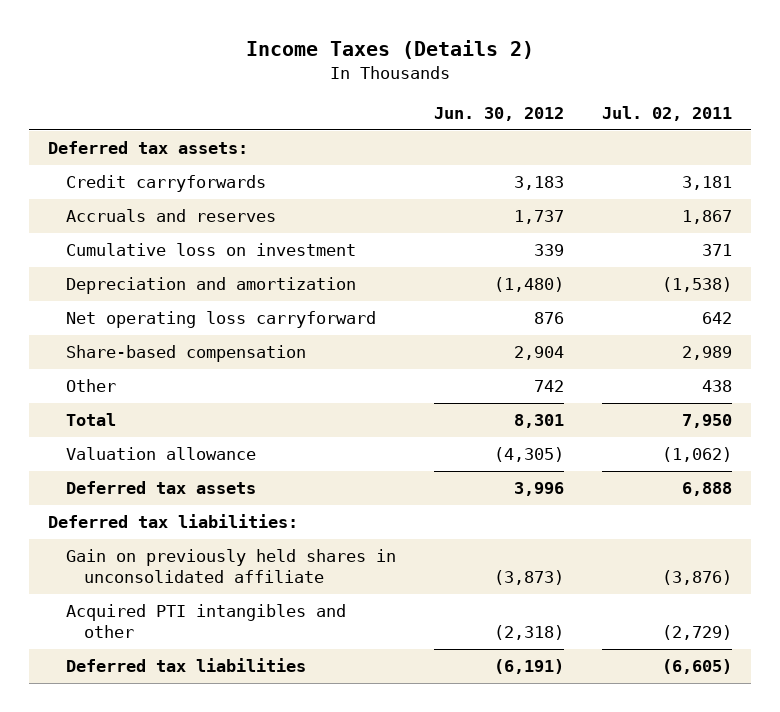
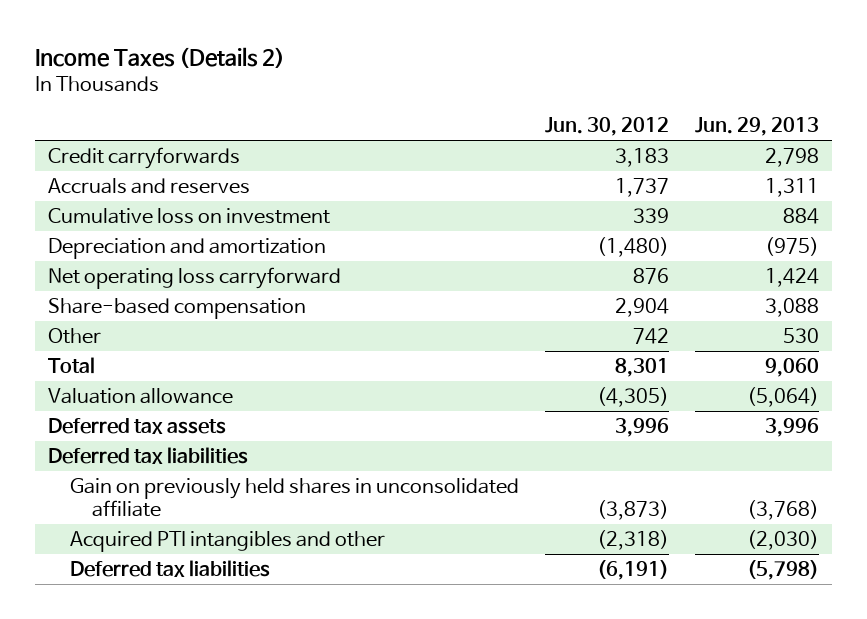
[602,106,733,122] Jul. 02, 2011 -> none
none -> [695,116,820,136] Jun. 29, 2013
[48,141,249,155] Deferred tax assets: -> none
[48,514,299,529] Deferred tax liabilities: -> [47,447,248,465] Deferred tax liabilities

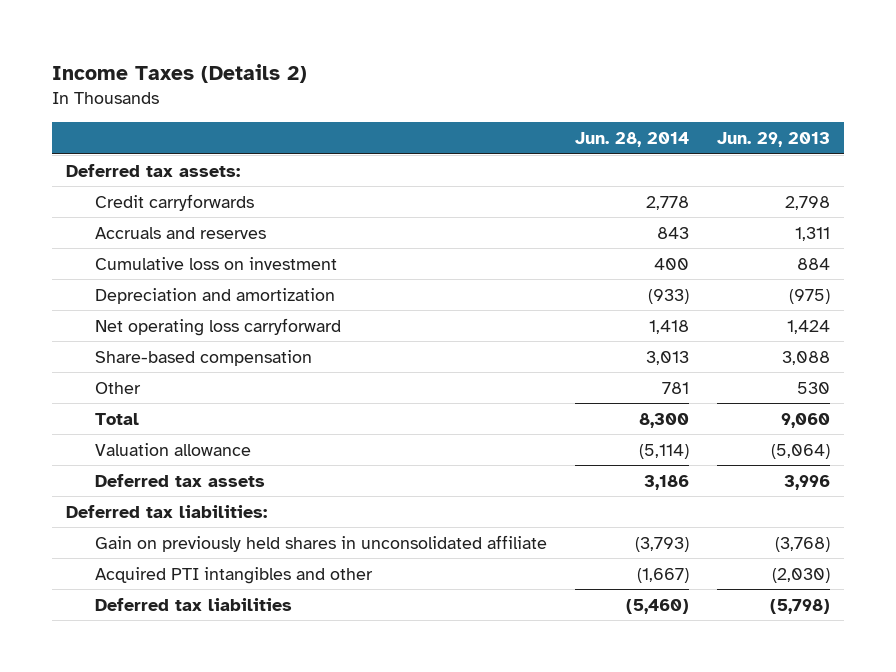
[545,116,670,136] Jun. 30, 2012 -> none
none -> [574,131,689,147] Jun. 28, 2014
none -> [66,163,241,177] Deferred tax assets:
[47,447,248,465] Deferred tax liabilities -> [66,504,268,518] Deferred tax liabilities:

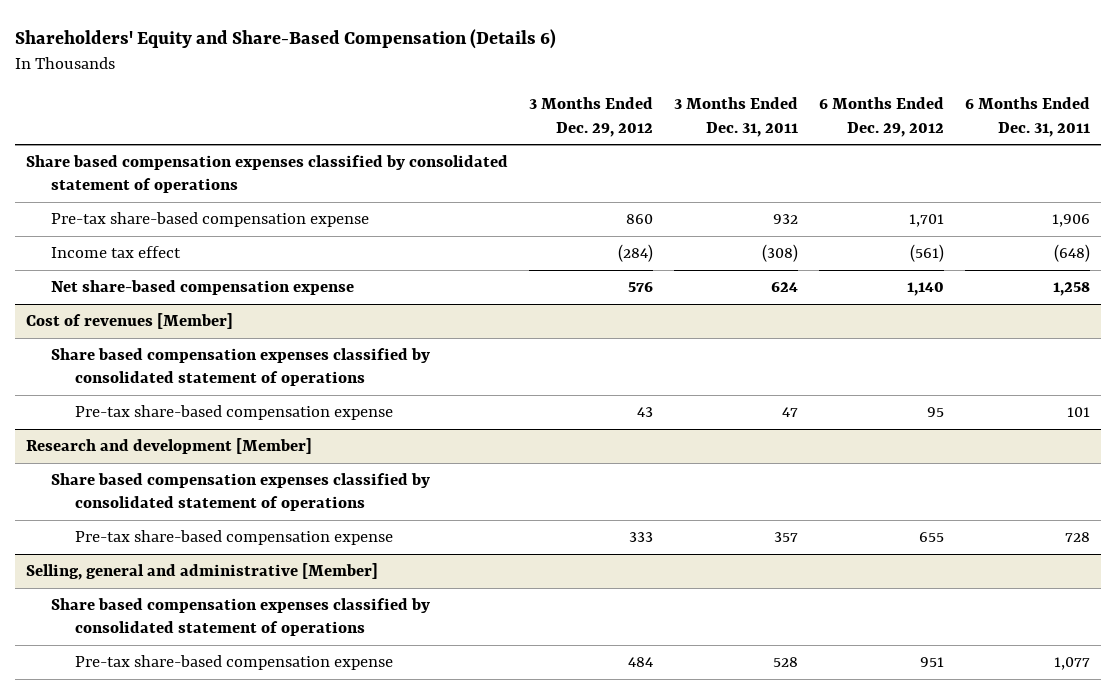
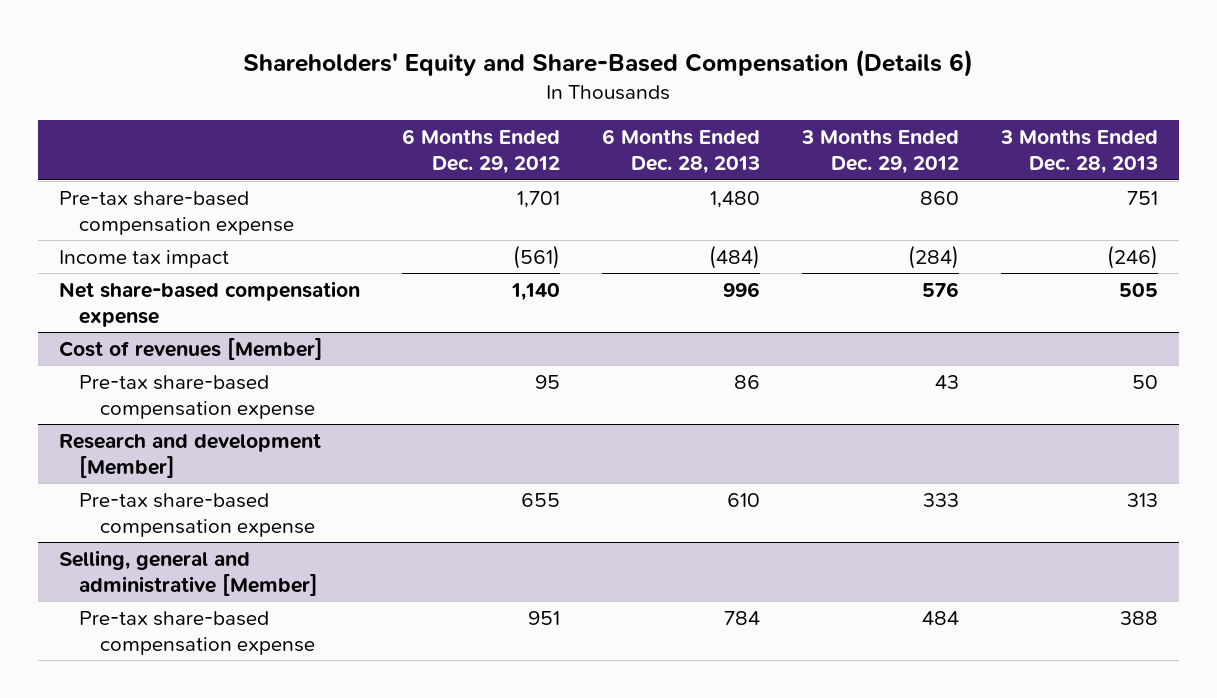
[674,97,799,137] 3 Months Ended Dec. 31, 2011 -> none
[965,97,1091,137] 6 Months Ended Dec. 31, 2011 -> none
none -> [601,128,760,175] 6 Months Ended Dec. 28, 2013
none -> [1000,128,1159,175] 3 Months Ended Dec. 28, 2013
[25,155,508,194] Share based compensation expenses classified by consolidated statement of operations -> none
[50,246,181,259] Income tax effect -> [58,249,229,268] Income tax impact
[50,348,430,387] Share based compensation expenses classified by consolidated statement of operations -> none
[50,473,430,512] Share based compensation expenses classified by consolidated statement of operations -> none
[50,598,430,637] Share based compensation expenses classified by consolidated statement of operations -> none

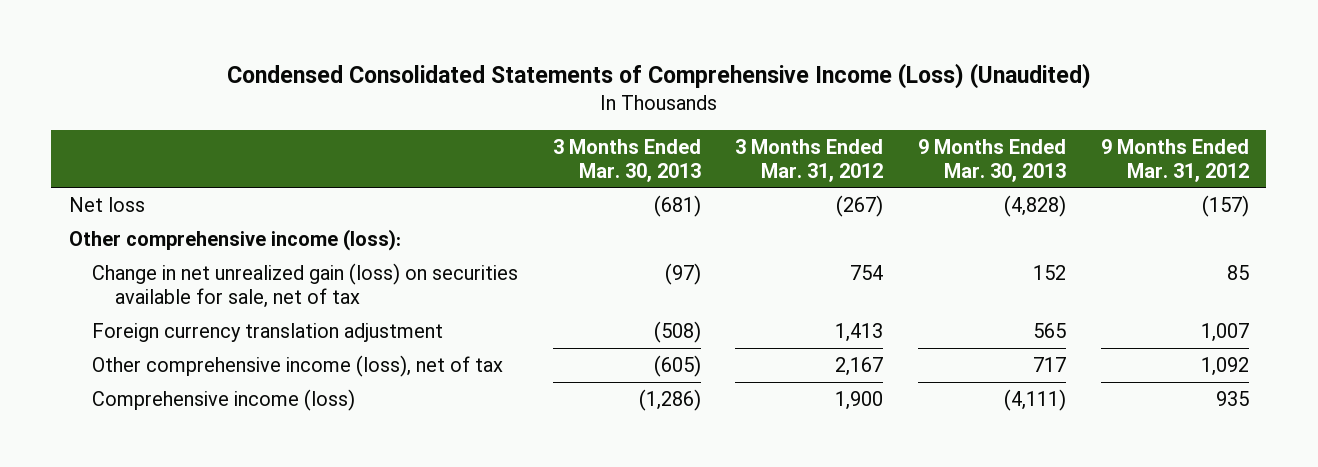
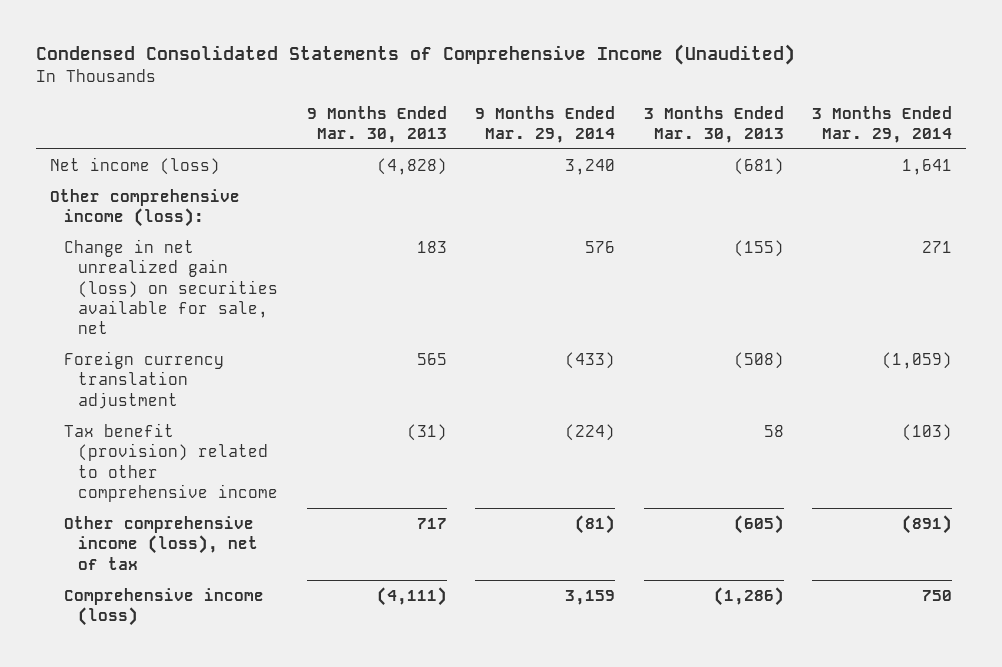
[226,62,1091,89] Condensed Consolidated Statements of Comprehensive Income (Loss) (Unaudited) -> [35,44,795,66] Condensed Consolidated Statements of Comprehensive Income (Unaudited)
[735,138,884,182] 3 Months Ended Mar. 31, 2012 -> none
[1100,138,1249,182] 9 Months Ended Mar. 31, 2012 -> none
none -> [475,105,616,143] 9 Months Ended Mar. 29, 2014
none -> [812,105,953,143] 3 Months Ended Mar. 29, 2014
[68,197,145,213] Net loss -> [50,157,221,176] Net income (loss)
[92,263,519,308] Change in net unrealized gain (loss) on securities available for sale, net of tax -> [64,239,279,335] Change in net unrealized gain (loss) on securities available for sale, net
[664,263,701,286] (97) -> [733,240,784,258] (155)
[1033,265,1067,281] 152 -> [416,241,447,254] 183
none -> [64,423,279,502] Tax benefit (provision) related to other comprehensive income

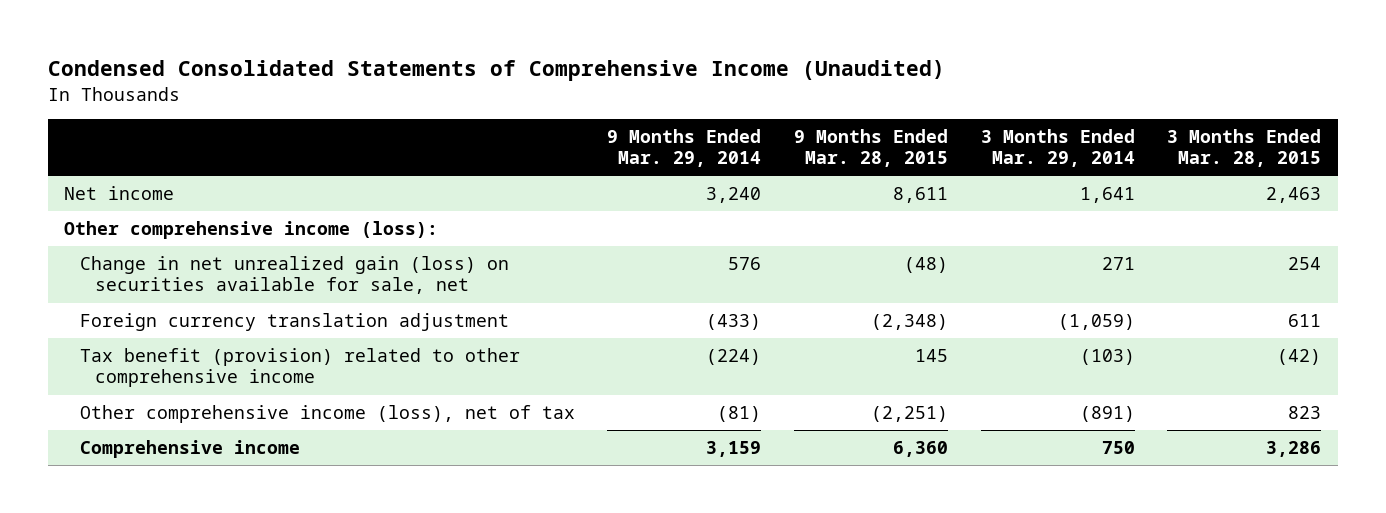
[306,105,447,143] 9 Months Ended Mar. 30, 2013 -> none
[643,105,784,143] 3 Months Ended Mar. 30, 2013 -> none
none -> [794,128,949,168] 9 Months Ended Mar. 28, 2015
none -> [1167,128,1322,168] 3 Months Ended Mar. 28, 2015
[50,157,221,176] Net income (loss) -> [64,186,175,201] Net income
[64,588,265,627] Comprehensive income (loss) -> [79,440,300,459] Comprehensive income

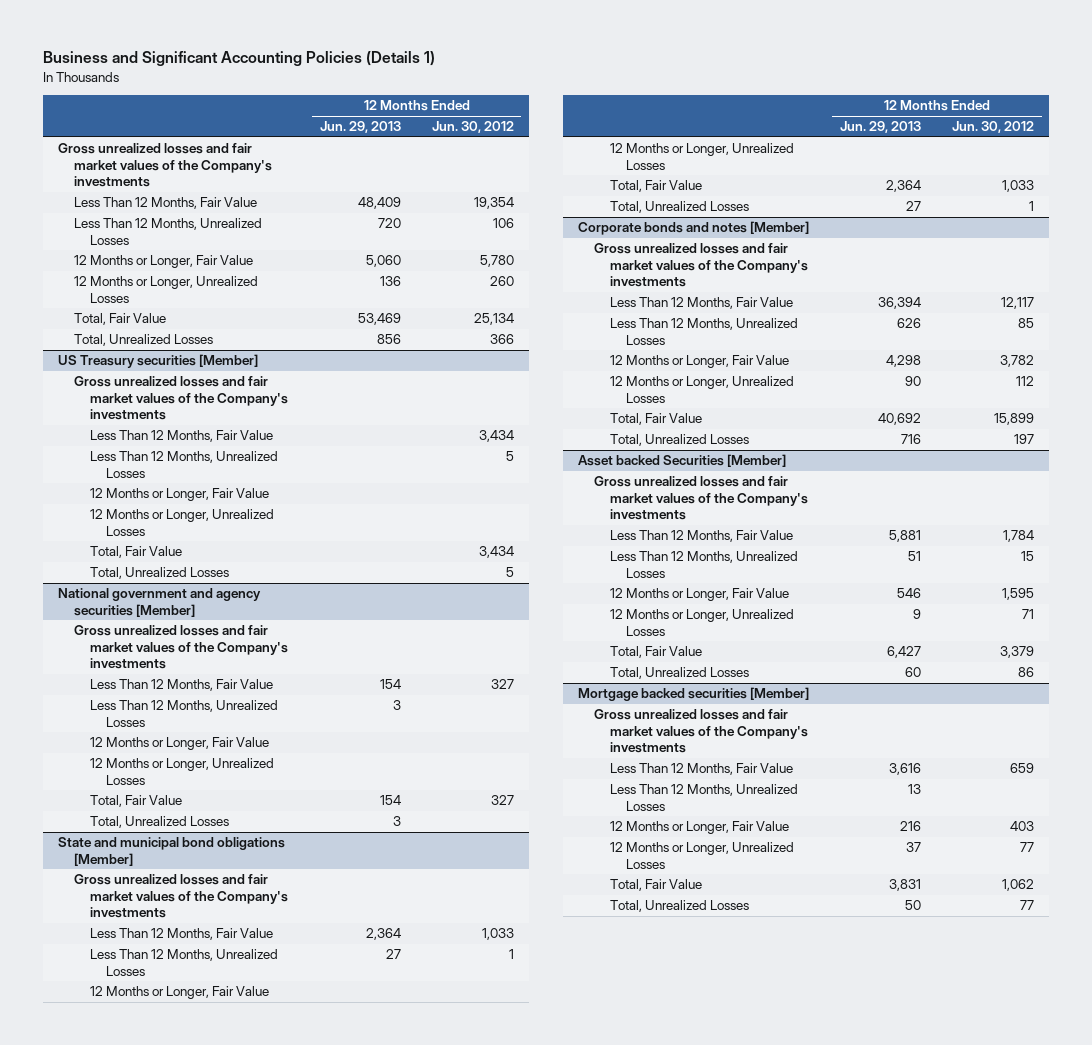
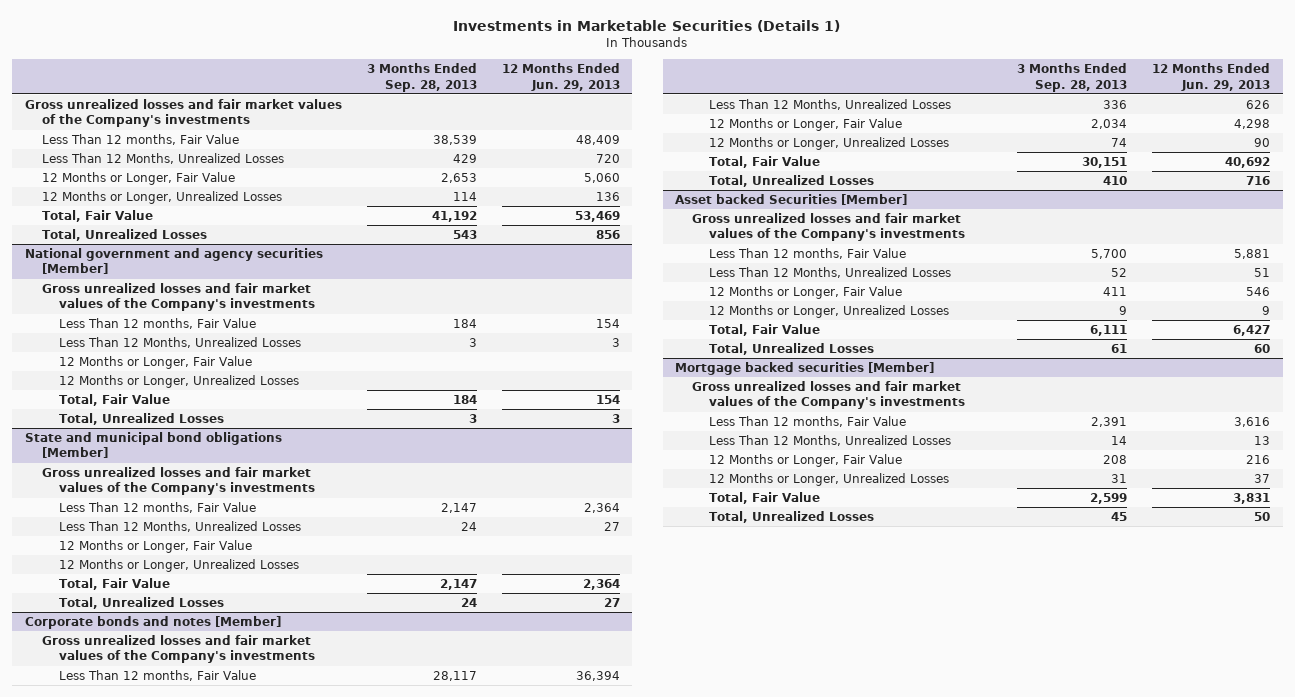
[42,51,435,67] Business and Significant Accounting Policies (Details 1) -> [453,19,841,32] Investments in Marketable Securities (Details 1)
[431,121,514,134] Jun. 30, 2012 -> none
none -> [366,63,477,92] 3 Months Ended Sep. 28, 2013
[73,197,257,210] Less Than 12 Months, Fair Value -> [41,133,239,145] Less Than 12 months, Fair Value
[57,354,258,369] US Treasury securities [Member] -> none
[73,376,288,421] Gross unrealized losses and fair market values of the Company's investments -> none
[89,430,273,443] Less Than 12 Months, Fair Value -> none
[89,451,278,478] Less Than 12 Months, Unrealized Losses -> none
[89,488,269,502] 12 Months or Longer, Fair Value -> none
[89,509,274,536] 12 Months or Longer, Unrealized Losses -> none
[89,546,182,559] Total, Fair Value -> none
[89,567,229,580] Total, Unrealized Losses -> none
[89,679,273,692] Less Than 12 Months, Fair Value -> [58,317,256,329] Less Than 12 months, Fair Value
[89,928,273,941] Less Than 12 Months, Fair Value -> [58,501,256,513] Less Than 12 months, Fair Value
[610,297,794,310] Less Than 12 Months, Fair Value -> [58,669,256,681] Less Than 12 months, Fair Value
[610,530,794,543] Less Than 12 Months, Fair Value -> [709,247,907,259] Less Than 12 months, Fair Value
[610,763,794,776] Less Than 12 Months, Fair Value -> [709,415,907,427] Less Than 12 months, Fair Value

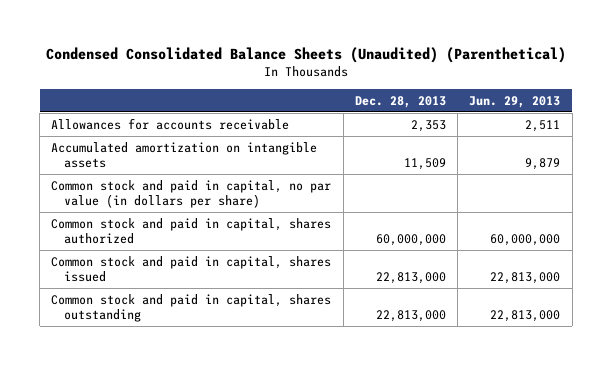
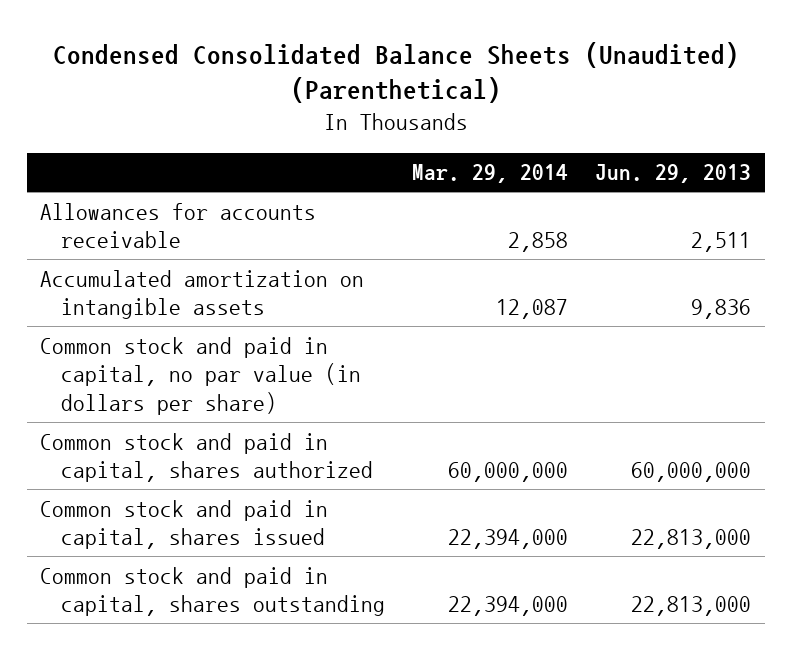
[354,95,446,108] Dec. 28, 2013 -> none
none -> [412,164,569,184] Mar. 29, 2014
[525,158,561,171] 9,879 -> [691,299,752,320] 9,836

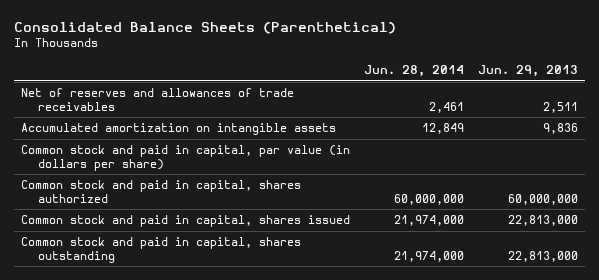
[52,41,739,104] Condensed Consolidated Balance Sheets (Unaudited) (Parenthetical) -> [14,21,397,34] Consolidated Balance Sheets (Parenthetical)
[412,164,569,184] Mar. 29, 2014 -> none
none -> [364,64,465,77] Jun. 28, 2014
[40,202,317,249] Allowances for accounts receivable -> [21,88,295,111] Net of reserves and allowances of trade receivables
[40,336,362,415] Common stock and paid in capital, no par value (in dollars per share) -> [21,145,351,171] Common stock and paid in capital, par value (in dollars per share)

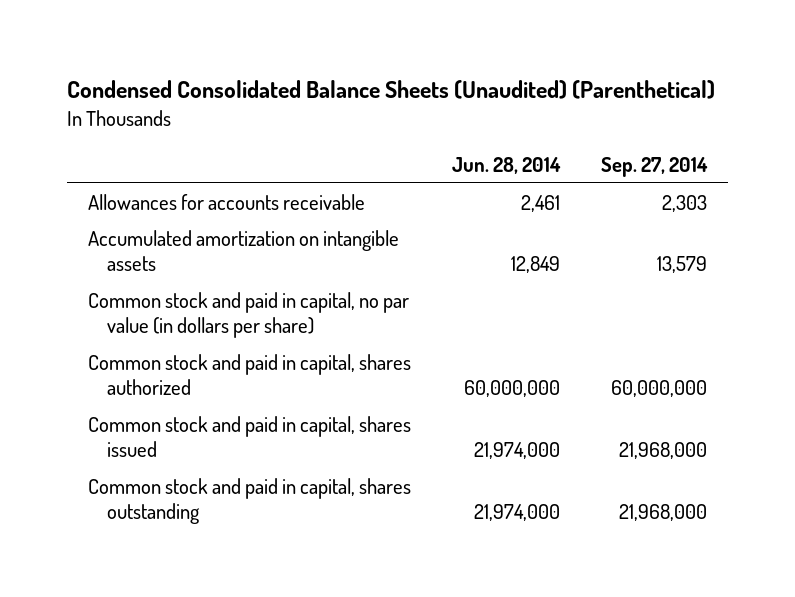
[14,21,397,34] Consolidated Balance Sheets (Parenthetical) -> [66,80,715,100] Condensed Consolidated Balance Sheets (Unaudited) (Parenthetical)
[478,64,579,77] Jun. 29, 2013 -> none
none -> [601,156,709,177] Sep. 27, 2014
[21,88,295,111] Net of reserves and allowances of trade receivables -> [87,193,365,210] Allowances for accounts receivable
[21,145,351,171] Common stock and paid in capital, par value (in dollars per share) -> [87,291,409,338] Common stock and paid in capital, no par value (in dollars per share)

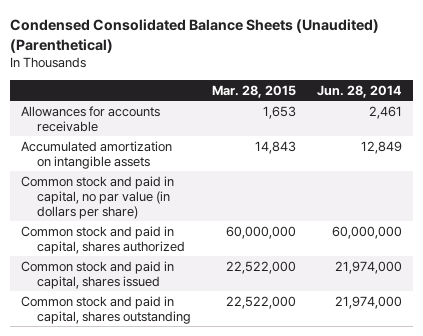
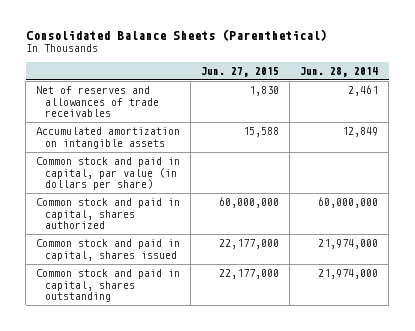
[10,19,380,54] Condensed Consolidated Balance Sheets (Unaudited) (Parenthetical) -> [25,29,327,42] Consolidated Balance Sheets (Parenthetical)
[211,84,296,98] Mar. 28, 2015 -> none
none -> [201,67,280,78] Jun. 27, 2015
[20,105,160,132] Allowances for accounts receivable -> [36,86,160,117] Net of reserves and allowances of trade receivables
[20,175,174,219] Common stock and paid in capital, no par value (in dollars per share) -> [36,157,181,190] Common stock and paid in capital, par value (in dollars per share)

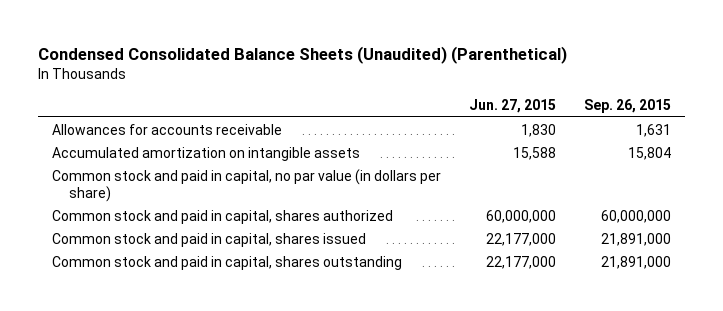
[25,29,327,42] Consolidated Balance Sheets (Parenthetical) -> [38,46,568,65] Condensed Consolidated Balance Sheets (Unaudited) (Parenthetical)
[300,67,379,78] Jun. 28, 2014 -> none
none -> [583,99,671,114] Sep. 26, 2015
[36,86,160,117] Net of reserves and allowances of trade receivables -> [52,123,283,135] Allowances for accounts receivable
[36,157,181,190] Common stock and paid in capital, par value (in dollars per share) -> [52,168,442,202] Common stock and paid in capital, no par value (in dollars per share)

